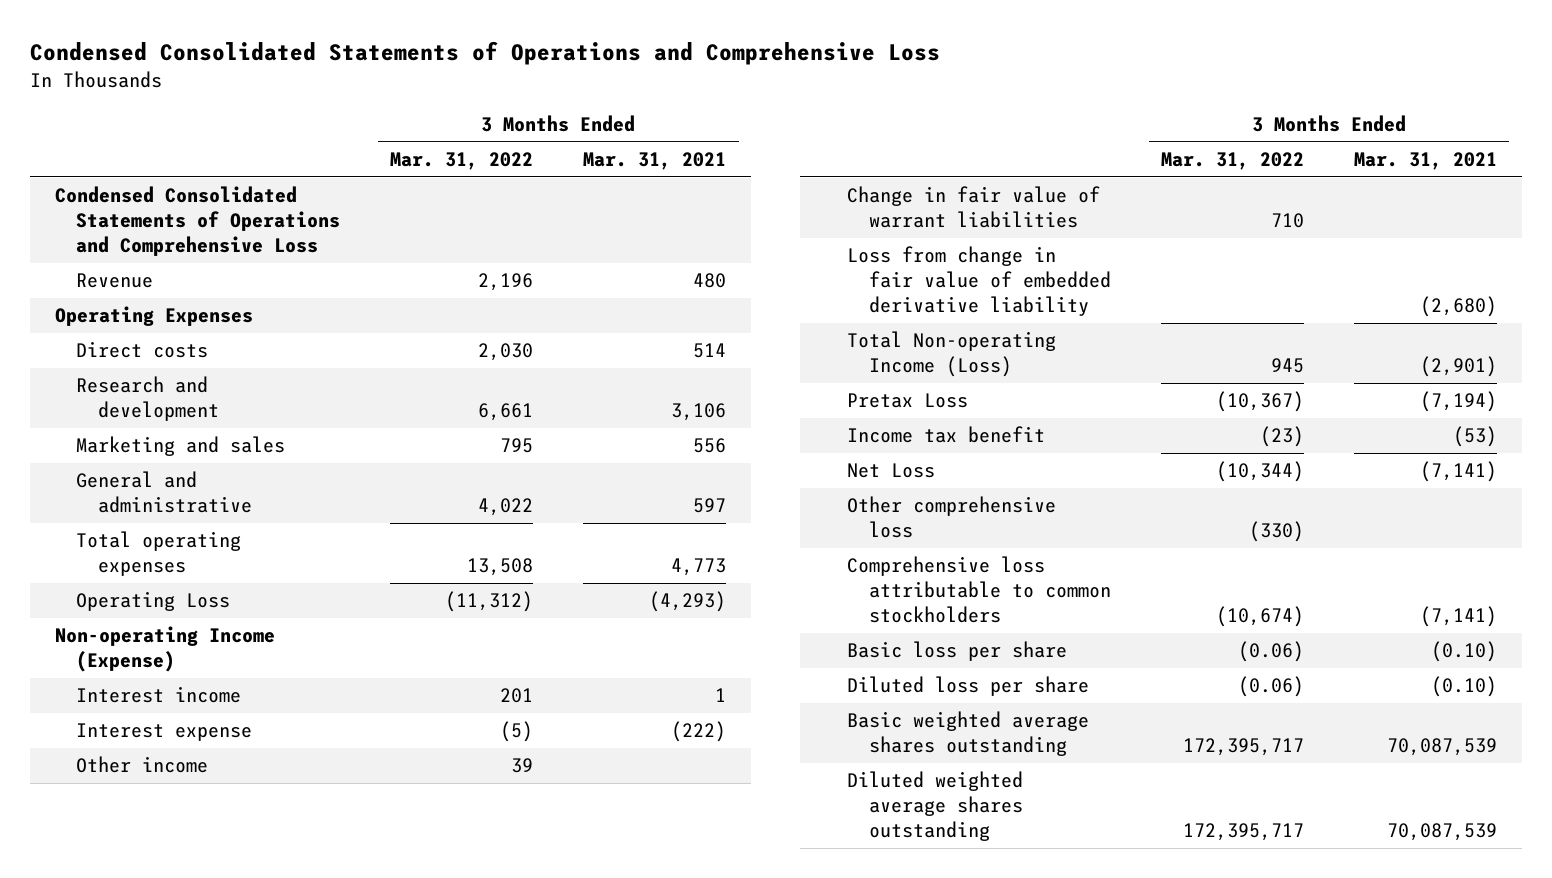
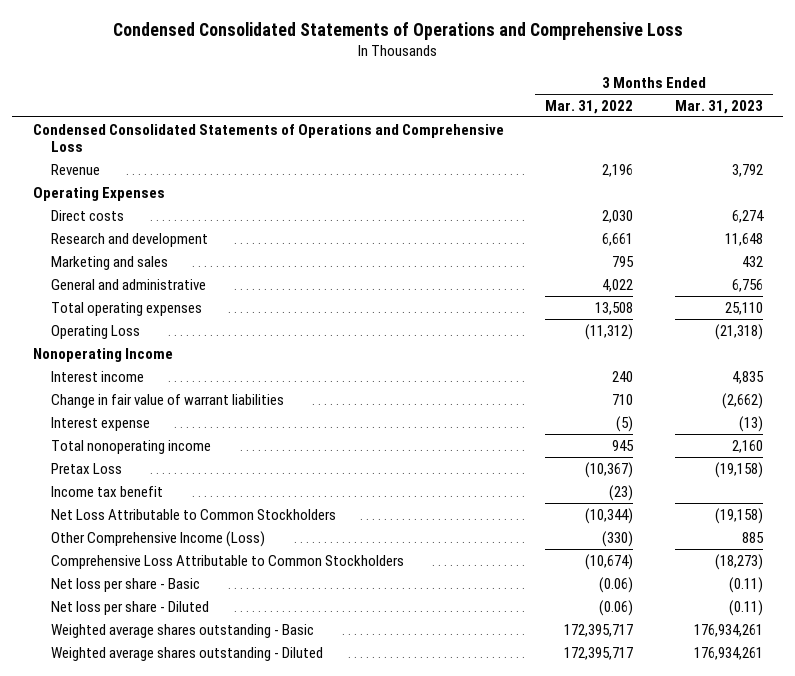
[583,151,727,170] Mar. 31, 2021 -> none
none -> [674,99,763,114] Mar. 31, 2023
[76,756,209,774] Other income -> none
[54,626,275,673] Non-operating Income (Expense) -> [32,347,173,362] Nonoperating Income
[500,688,534,704] 201 -> [612,370,634,382] 240
[847,246,1111,317] Loss from change in fair value of embedded derivative liability -> none
[76,723,253,742] Interest expense -> [50,416,150,431] Interest expense
[847,331,1057,378] Total Non-operating Income (Loss) -> [50,439,211,454] Total nonoperating income
[847,463,936,479] Net Loss -> [50,508,336,520] Net Loss Attributable to Common Stockholders
[847,496,1057,539] Other comprehensive loss -> [50,530,265,547] Other Comprehensive Income (Loss)
[847,556,1111,624] Comprehensive loss attributable to common stockholders -> [50,554,404,569] Comprehensive Loss Attributable to Common Stockholders
[847,641,1068,662] Basic loss per share -> [50,577,200,592] Net loss per share - Basic
[847,676,1090,697] Diluted loss per share -> [50,600,209,615] Net loss per share - Diluted
[847,711,1090,757] Basic weighted average shares outstanding -> [50,623,314,638] Weighted average shares outstanding - Basic
[847,771,1024,842] Diluted weighted average shares outstanding -> [50,646,323,661] Weighted average shares outstanding - Diluted

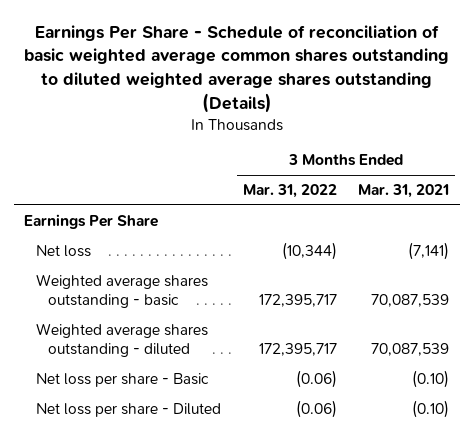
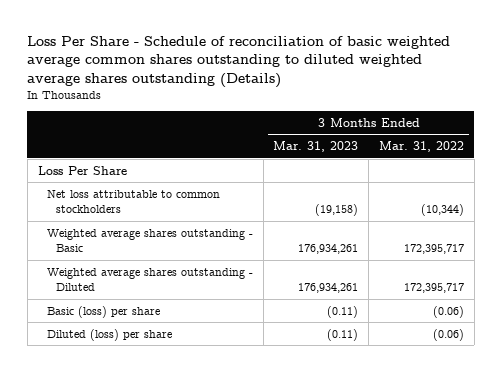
[23,24,449,114] Earnings Per Share - Schedule of reconciliation of basic weighted average common shares outstanding to diluted weighted average shares outstanding (Details) -> [27,35,451,88] Loss Per Share - Schedule of reconciliation of basic weighted average common shares outstanding to diluted weighted average shares outstanding (Details)
[358,184,450,199] Mar. 31, 2021 -> none
none -> [273,141,359,153] Mar. 31, 2023
[24,214,159,230] Earnings Per Share -> [37,165,127,175] Loss Per Share
[36,245,92,258] Net loss -> [46,189,220,214] Net loss attributable to common stockholders
[36,274,209,309] Weighted average shares outstanding - basic -> [46,228,253,253] Weighted average shares outstanding - Basic
[36,323,209,358] Weighted average shares outstanding - diluted -> [46,267,253,292] Weighted average shares outstanding - Diluted
[36,373,210,388] Net loss per share - Basic -> [46,305,160,318] Basic (loss) per share
[36,403,222,418] Net loss per share - Diluted -> [46,328,172,341] Diluted (loss) per share

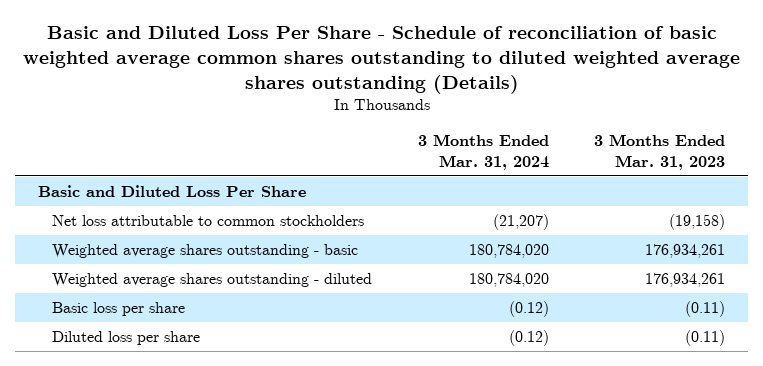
[27,35,451,88] Loss Per Share - Schedule of reconciliation of basic weighted average common shares outstanding to diluted weighted average shares outstanding (Details) -> [22,26,740,94] Basic and Diluted Loss Per Share - Schedule of reconciliation of basic weighted average common shares outstanding to diluted weighted average shares outstanding (Details)
[379,141,465,153] Mar. 31, 2022 -> none
none -> [417,134,549,170] 3 Months Ended Mar. 31, 2024
[37,165,127,175] Loss Per Share -> [37,184,306,197] Basic and Diluted Loss Per Share
[46,228,253,253] Weighted average shares outstanding - Basic -> [51,243,358,258] Weighted average shares outstanding - basic
[46,267,253,292] Weighted average shares outstanding - Diluted -> [51,272,372,287] Weighted average shares outstanding - diluted
[46,305,160,318] Basic (loss) per share -> [51,301,185,316] Basic loss per share
[46,328,172,341] Diluted (loss) per share -> [51,330,200,345] Diluted loss per share

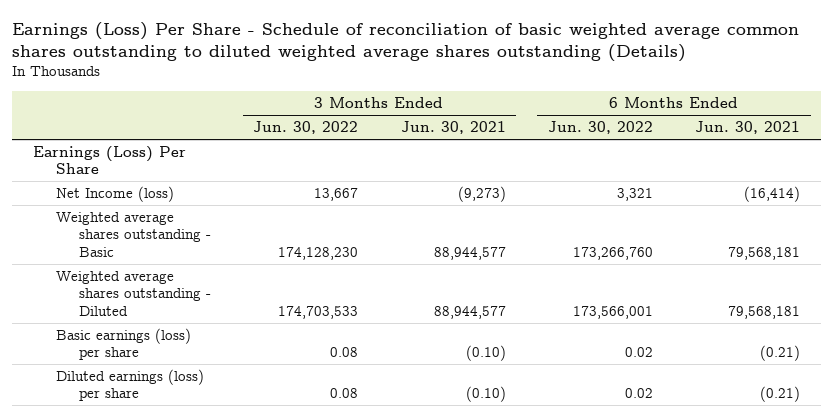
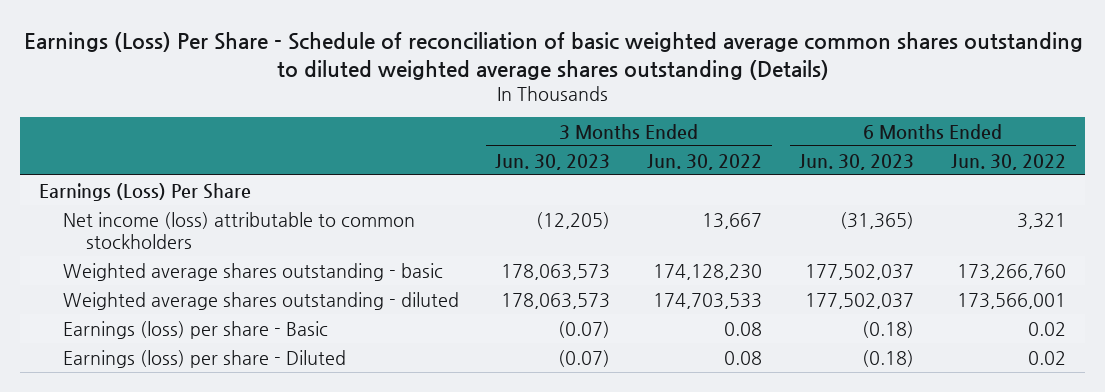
[400,121,506,135] Jun. 30, 2021 -> none
[695,121,801,135] Jun. 30, 2021 -> none
none -> [495,153,611,170] Jun. 30, 2023
none -> [799,153,915,170] Jun. 30, 2023
[56,186,175,203] Net Income (loss) -> [62,211,415,250] Net income (loss) attributable to common stockholders
[56,212,211,257] Weighted average shares outstanding - Basic -> [62,262,443,281] Weighted average shares outstanding - basic
[56,271,211,316] Weighted average shares outstanding - Diluted -> [62,291,459,310] Weighted average shares outstanding - diluted
[56,328,192,361] Basic earnings (loss) per share -> [62,320,328,339] Earnings (loss) per share - Basic
[56,369,205,402] Diluted earnings (loss) per share -> [62,349,346,368] Earnings (loss) per share - Diluted

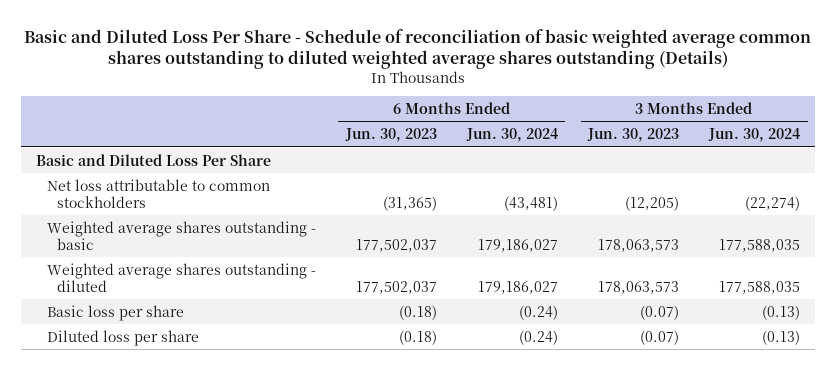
[23,31,1083,80] Earnings (Loss) Per Share - Schedule of reconciliation of basic weighted average common shares outstanding to diluted weighted average shares outstanding (Details) -> [24,28,812,69] Basic and Diluted Loss Per Share - Schedule of reconciliation of basic weighted average common shares outstanding to diluted weighted average shares outstanding (Details)
[647,153,763,170] Jun. 30, 2022 -> none
[951,153,1067,170] Jun. 30, 2022 -> none
none -> [465,128,558,143] Jun. 30, 2024
none -> [708,128,801,143] Jun. 30, 2024
[38,182,251,201] Earnings (Loss) Per Share -> [36,153,272,166] Basic and Diluted Loss Per Share
[62,211,415,250] Net income (loss) attributable to common stockholders -> [46,178,270,208] Net loss attributable to common stockholders
[62,320,328,339] Earnings (loss) per share - Basic -> [46,304,184,321] Basic loss per share
[62,349,346,368] Earnings (loss) per share - Diluted -> [46,329,199,346] Diluted loss per share

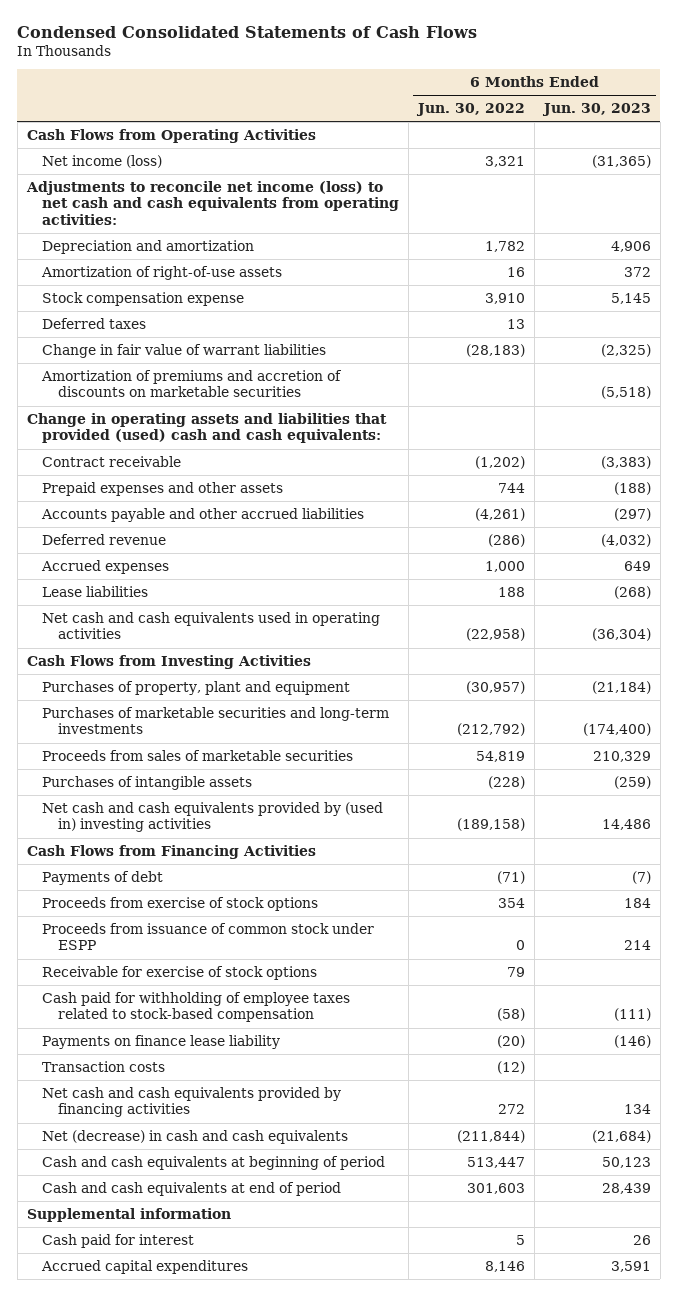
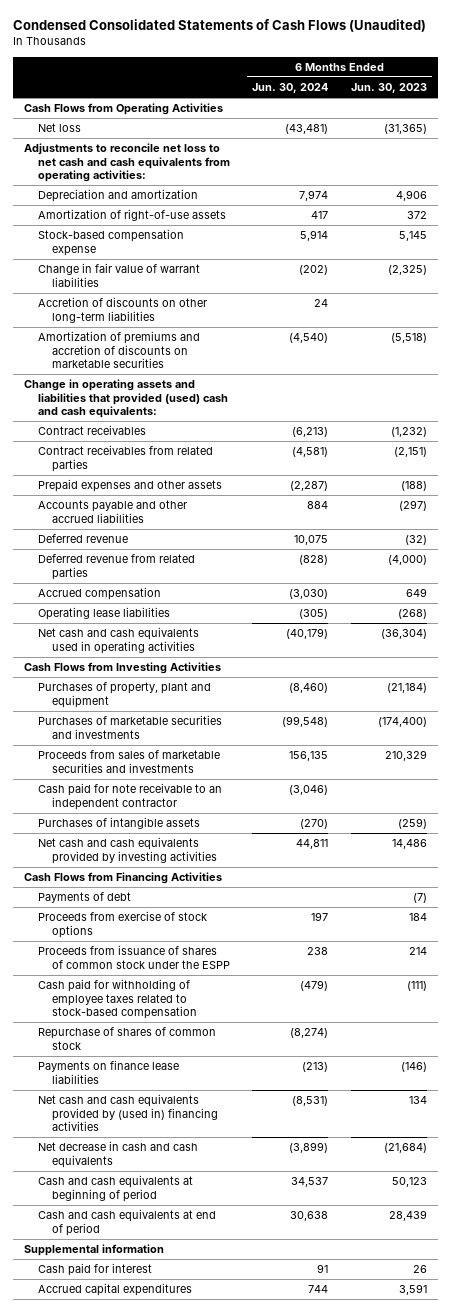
[17,25,478,38] Condensed Consolidated Statements of Cash Flows -> [13,19,427,33] Condensed Consolidated Statements of Cash Flows (Unaudited)
[416,102,526,116] Jun. 30, 2022 -> none
none -> [252,82,329,93] Jun. 30, 2024
[42,154,163,168] Net income (loss) -> [38,123,82,133] Net loss
[25,180,400,226] Adjustments to reconcile net income (loss) to net cash and cash equivalents from operating activities: -> [24,143,231,183] Adjustments to reconcile net loss to net cash and cash equivalents from operating activities:
[42,317,147,329] Deferred taxes -> none
[42,291,245,306] Stock compensation expense -> [38,229,185,256] Stock-based compensation expense
none -> [38,297,208,323] Accretion of discounts on other long-term liabilities
[42,455,182,467] Contract receivable -> [38,425,147,436] Contract receivables
[600,455,651,469] (3,383) -> [390,427,427,438] (1,232)
none -> [38,445,214,472] Contract receivables from related parties
[600,533,651,547] (4,032) -> [404,535,427,546] (32)
none -> [38,554,196,580] Deferred revenue from related parties
[41,559,170,574] Accrued expenses -> [38,587,162,601] Accrued compensation
[42,585,149,597] Lease liabilities -> [38,607,171,621] Operating lease liabilities
[42,706,390,735] Purchases of marketable securities and long-term investments -> [38,715,223,739] Purchases of marketable securities and investments
[42,749,354,761] Proceeds from sales of marketable securities -> [38,750,221,773] Proceeds from sales of marketable securities and investments
none -> [38,783,223,810] Cash paid for note receivable to an independent contractor
[42,801,384,833] Net cash and cash equivalents provided by (used in) investing activities -> [38,837,217,864] Net cash and cash equivalents provided by investing activities
[42,965,318,980] Receivable for exercise of stock options -> none
[42,922,375,951] Proceeds from issuance of common stock under ESPP -> [38,945,230,969] Proceeds from issuance of shares of common stock under the ESPP
[42,1060,166,1072] Transaction costs -> none
none -> [38,1027,217,1050] Repurchase of shares of common stock
[42,1034,281,1049] Payments on finance lease liability -> [38,1060,180,1084] Payments on finance lease liabilities
[42,1086,342,1118] Net cash and cash equivalents provided by financing activities -> [38,1094,218,1132] Net cash and cash equivalents provided by (used in) financing activities
[42,1129,349,1144] Net (decrease) in cash and cash equivalents -> [38,1141,199,1168] Net decrease in cash and cash equivalents

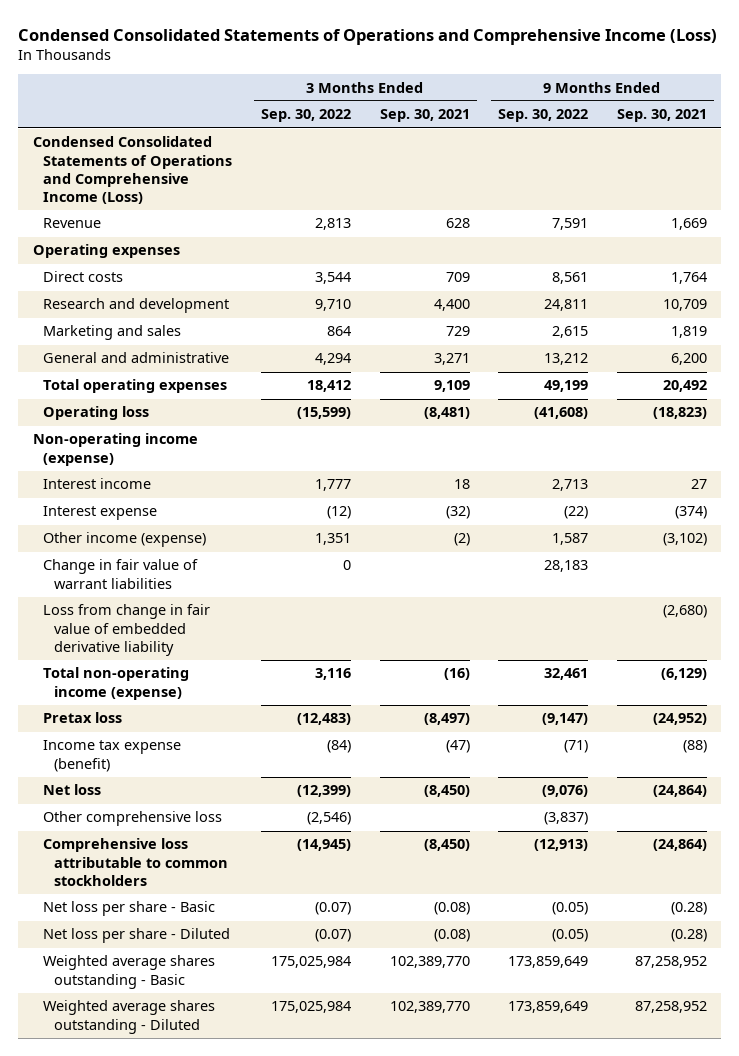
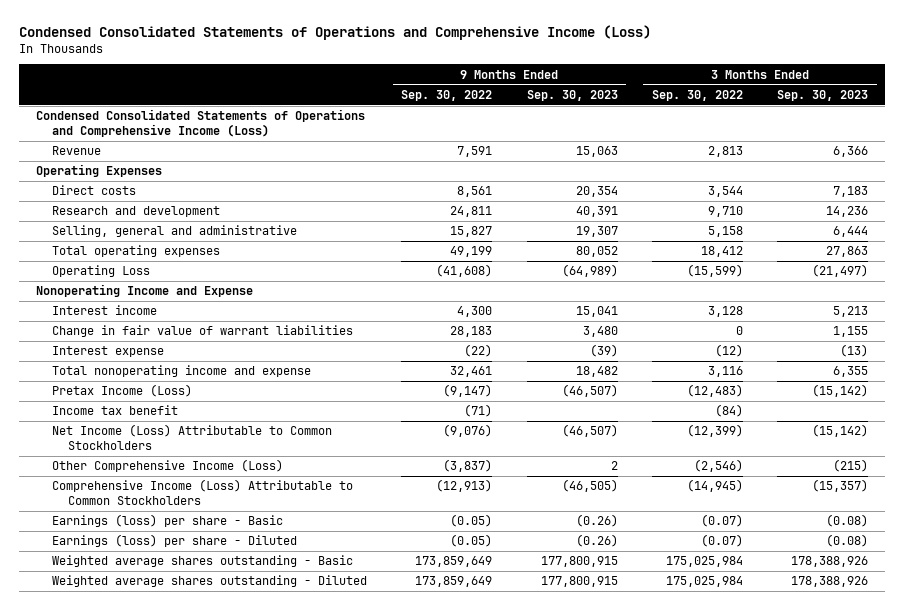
[379,109,470,123] Sep. 30, 2021 -> none
[616,109,707,123] Sep. 30, 2021 -> none
none -> [526,90,618,102] Sep. 30, 2023
none -> [777,90,869,102] Sep. 30, 2023
[32,244,180,259] Operating expenses -> [36,164,163,178] Operating Expenses
[43,325,182,341] Marketing and sales -> none
[43,352,230,364] General and administrative -> [51,225,297,238] Selling, general and administrative
[314,353,351,366] 4,294 -> [707,226,743,238] 5,158
[544,353,589,366] 13,212 -> [450,226,493,238] 15,827
[43,532,207,548] Other income (expense) -> none
[43,406,150,421] Operating loss -> [51,265,150,278] Operating Loss
[32,433,198,466] Non-operating income (expense) -> [36,284,254,298] Nonoperating Income and Expense
[314,479,351,492] 1,777 -> [707,306,743,318] 3,128
[552,479,589,492] 2,713 -> [457,306,493,318] 4,300
[43,604,211,656] Loss from change in fair value of embedded derivative liability -> none
[43,506,158,521] Interest expense -> [51,346,164,358] Interest expense
[43,667,190,700] Total non-operating income (expense) -> [51,365,311,378] Total nonoperating income and expense
[43,712,123,724] Pretax loss -> [51,384,192,398] Pretax Income (Loss)
[43,740,182,772] Income tax expense (benefit) -> [51,405,178,416] Income tax benefit
[43,784,102,796] Net loss -> [51,424,332,450] Net Income (Loss) Attributable to Common Stockholders
[43,811,223,827] Other comprehensive loss -> [51,459,283,473] Other Comprehensive Income (Loss)
[43,838,229,886] Comprehensive loss attributable to common stockholders -> [51,479,353,505] Comprehensive Income (Loss) Attributable to Common Stockholders
[43,901,216,917] Net loss per share - Basic -> [51,514,283,528] Earnings (loss) per share - Basic
[43,928,231,944] Net loss per share - Diluted -> [51,534,297,548] Earnings (loss) per share - Diluted

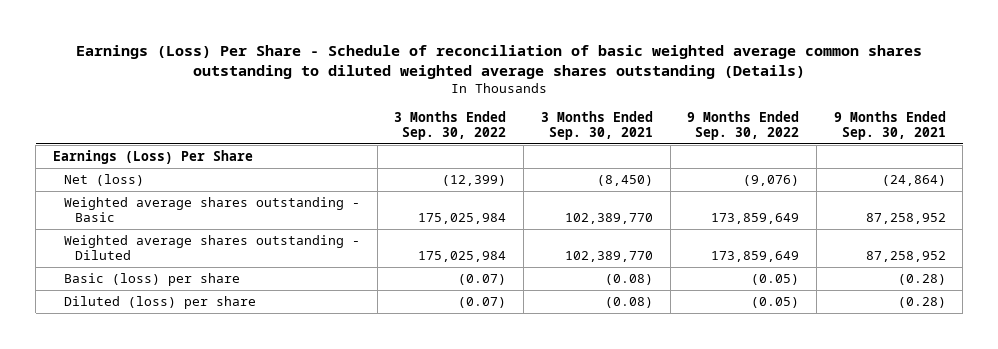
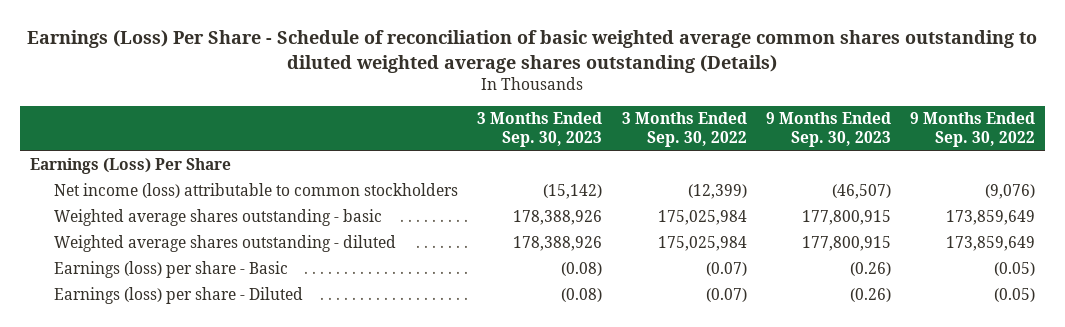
[540,110,653,140] 3 Months Ended Sep. 30, 2021 -> none
[833,110,946,140] 9 Months Ended Sep. 30, 2021 -> none
none -> [477,112,603,148] 3 Months Ended Sep. 30, 2023
none -> [765,112,891,148] 9 Months Ended Sep. 30, 2023
[64,174,145,187] Net (loss) -> [53,182,458,198] Net income (loss) attributable to common stockholders
[64,197,361,223] Weighted average shares outstanding - Basic -> [53,208,382,226] Weighted average shares outstanding - basic
[64,235,361,261] Weighted average shares outstanding - Diluted -> [53,234,396,252] Weighted average shares outstanding - diluted
[64,273,241,287] Basic (loss) per share -> [53,260,288,278] Earnings (loss) per share - Basic
[64,296,257,310] Diluted (loss) per share -> [53,286,303,304] Earnings (loss) per share - Diluted

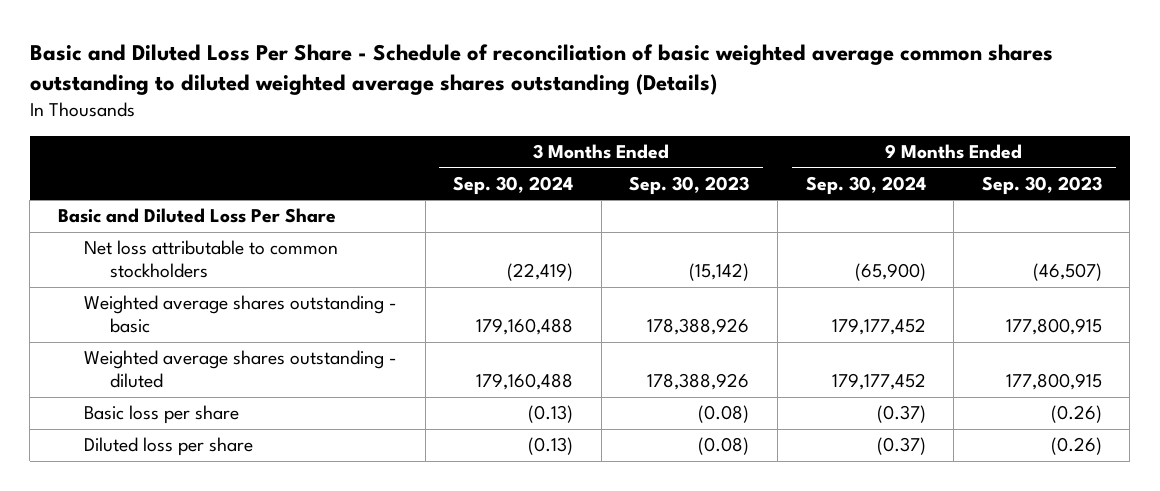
[27,30,1038,73] Earnings (Loss) Per Share - Schedule of reconciliation of basic weighted average common shares outstanding to diluted weighted average shares outstanding (Details) -> [29,44,1053,96] Basic and Diluted Loss Per Share - Schedule of reconciliation of basic weighted average common shares outstanding to diluted weighted average shares outstanding (Details)
[621,112,747,148] 3 Months Ended Sep. 30, 2022 -> none
[910,112,1036,148] 9 Months Ended Sep. 30, 2022 -> none
none -> [453,175,574,195] Sep. 30, 2024
none -> [805,175,926,195] Sep. 30, 2024
[29,157,231,174] Earnings (Loss) Per Share -> [58,208,337,224] Basic and Diluted Loss Per Share
[53,182,458,198] Net income (loss) attributable to common stockholders -> [84,240,339,279] Net loss attributable to common stockholders
[53,260,288,278] Earnings (loss) per share - Basic -> [84,405,240,425] Basic loss per share
[53,286,303,304] Earnings (loss) per share - Diluted -> [84,437,254,457] Diluted loss per share

